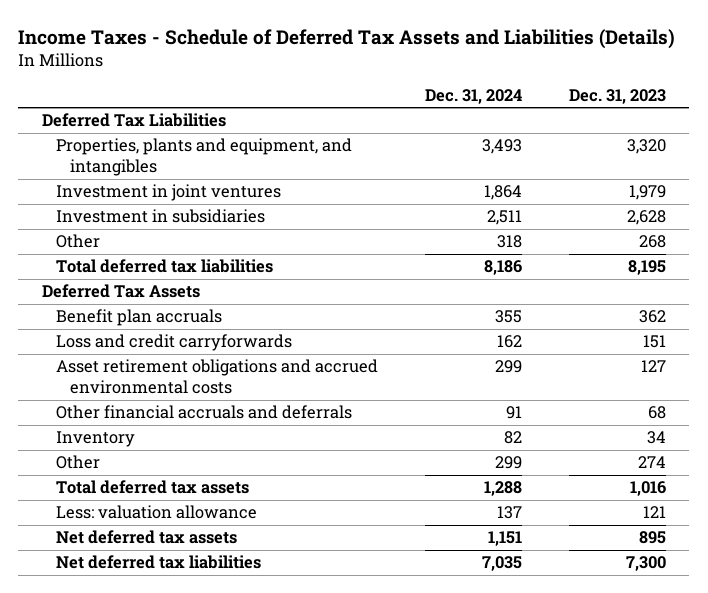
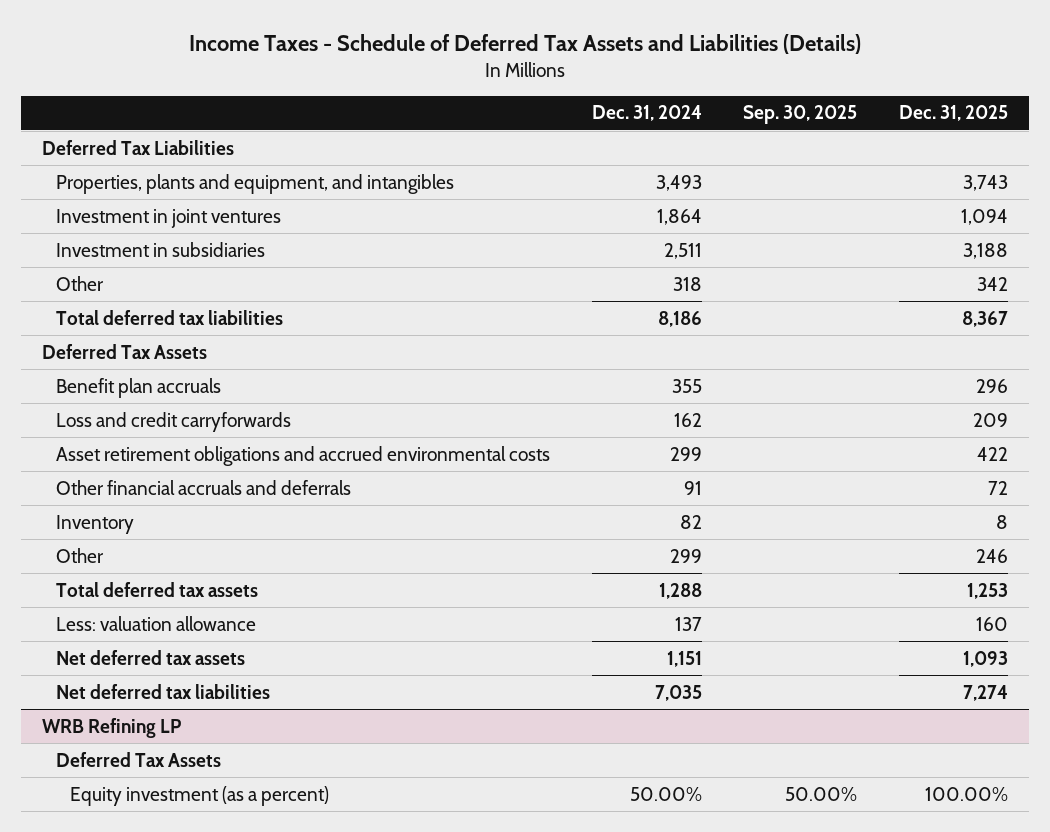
[568,88,666,104] Dec. 31, 2023 -> none
none -> [743,105,858,125] Sep. 30, 2025
none -> [898,105,1008,122] Dec. 31, 2025
none -> [42,717,182,738] WRB Refining LP
none -> [56,751,222,767] Deferred Tax Assets
none -> [70,785,330,806] Equity investment (as a percent)

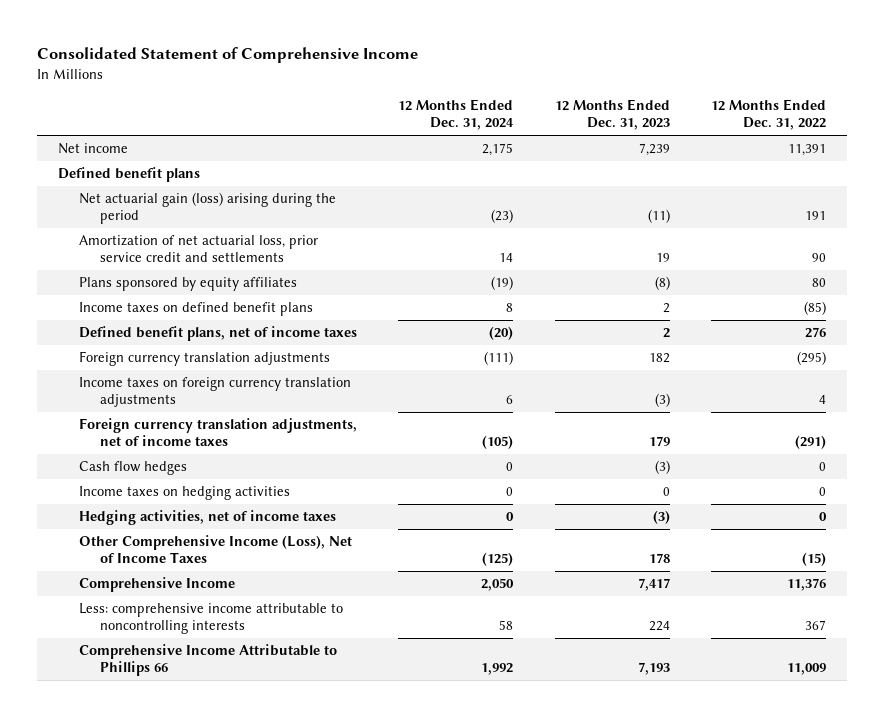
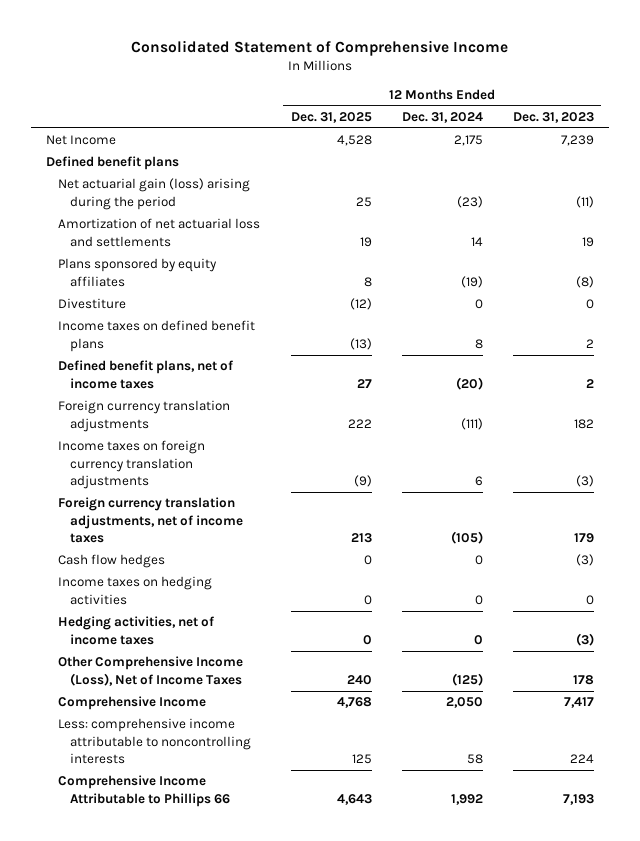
[711,99,827,131] 12 Months Ended Dec. 31, 2022 -> none
none -> [290,111,372,123] Dec. 31, 2025
[57,143,128,155] Net income -> [46,135,117,146] Net Income
[78,235,318,263] Amortization of net actuarial loss, prior service credit and settlements -> [58,218,261,247] Amortization of net actuarial loss and settlements
none -> [58,298,127,310] Divestiture

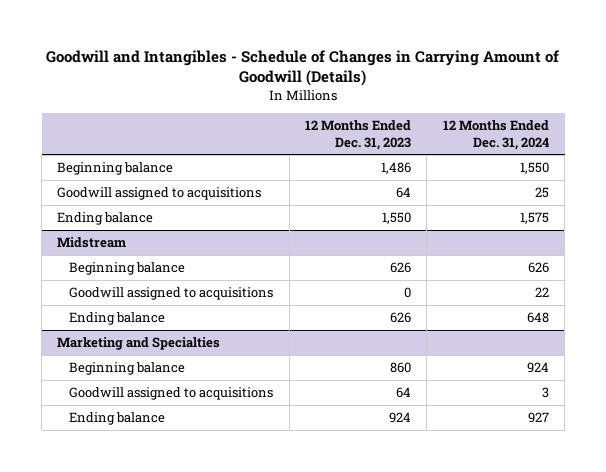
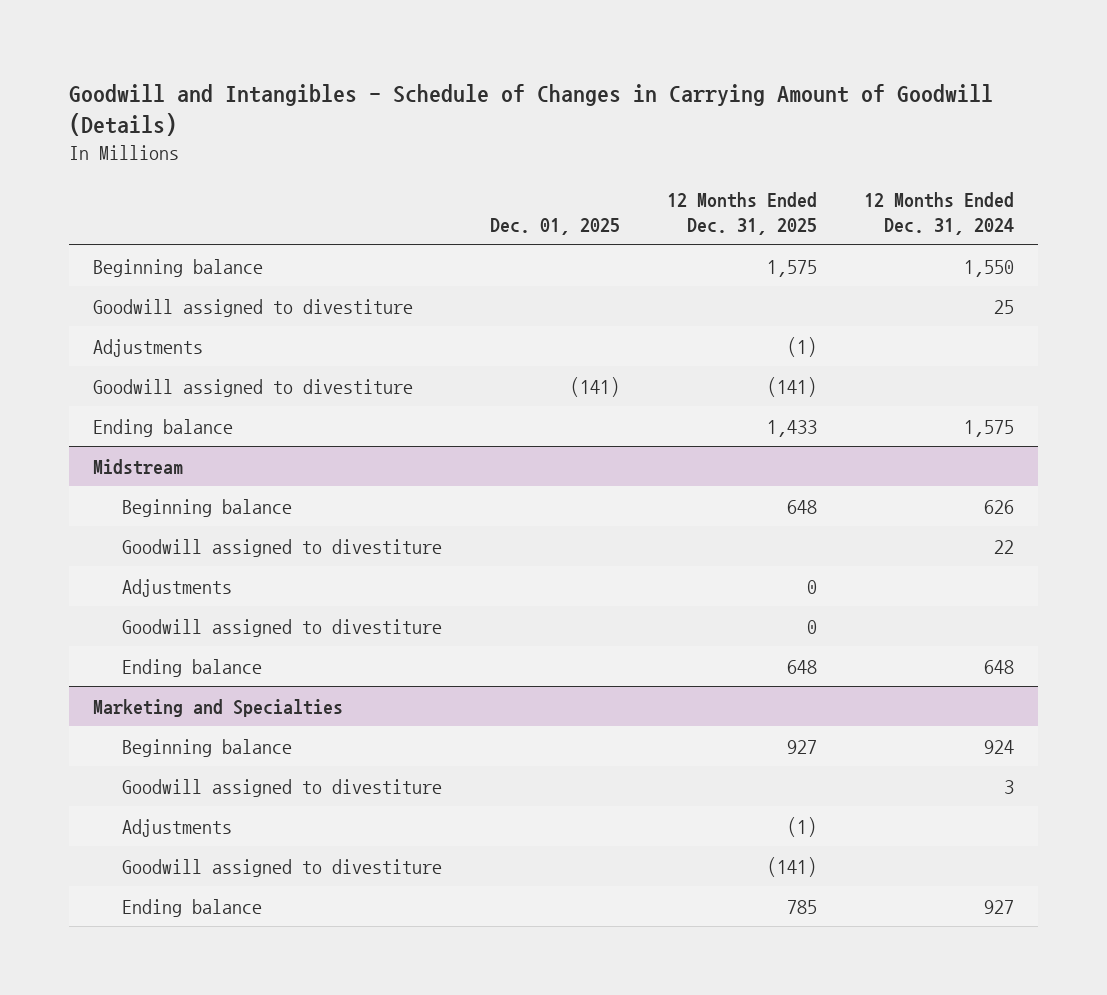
[305,119,412,150] 12 Months Ended Dec. 31, 2023 -> none
none -> [489,218,620,236] Dec. 01, 2025
none -> [666,192,817,236] 12 Months Ended Dec. 31, 2025
[57,187,262,201] Goodwill assigned to acquisitions -> [92,298,413,317] Goodwill assigned to divestiture
none -> [92,338,203,357] Adjustments
none -> [92,378,413,397] Goodwill assigned to divestiture
[69,287,274,301] Goodwill assigned to acquisitions -> [122,538,443,557] Goodwill assigned to divestiture
none -> [122,578,233,597] Adjustments
none -> [122,618,443,637] Goodwill assigned to divestiture
[69,387,274,401] Goodwill assigned to acquisitions -> [122,778,443,797] Goodwill assigned to divestiture
none -> [122,818,233,837] Adjustments
none -> [122,858,443,877] Goodwill assigned to divestiture

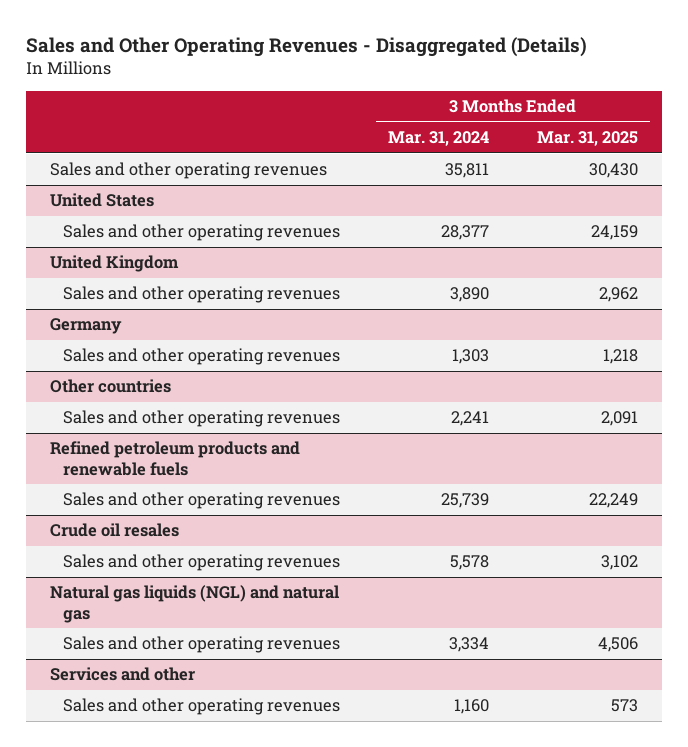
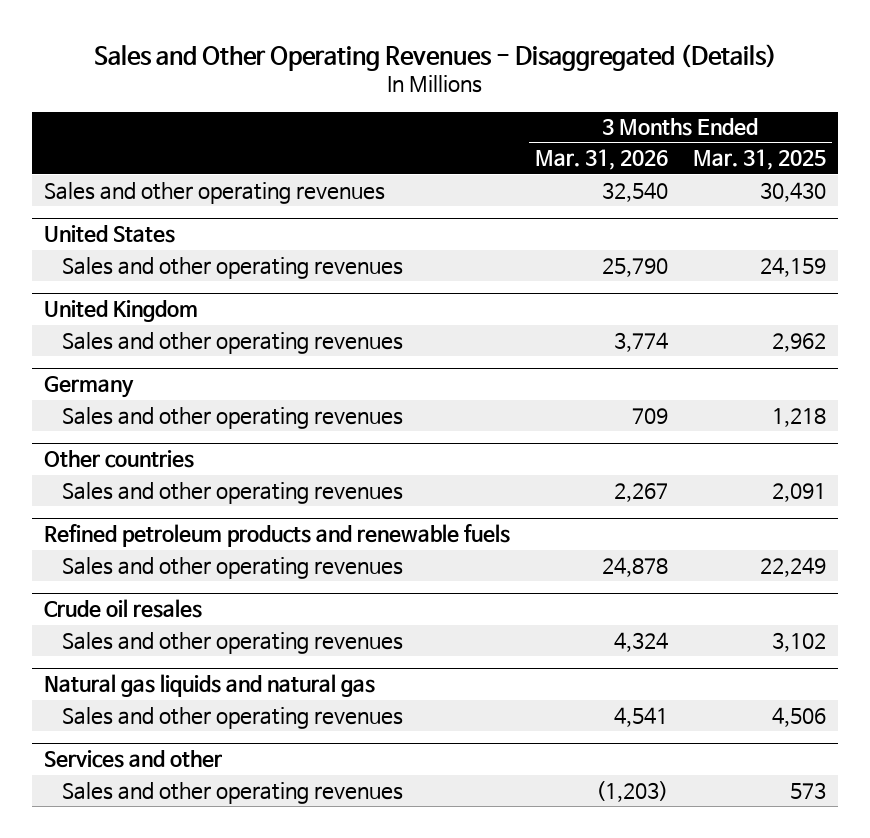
[387,131,489,147] Mar. 31, 2024 -> none
none -> [534,149,668,171] Mar. 31, 2026
[50,585,340,623] Natural gas liquids (NGL) and natural gas -> [44,674,376,698] Natural gas liquids and natural gas

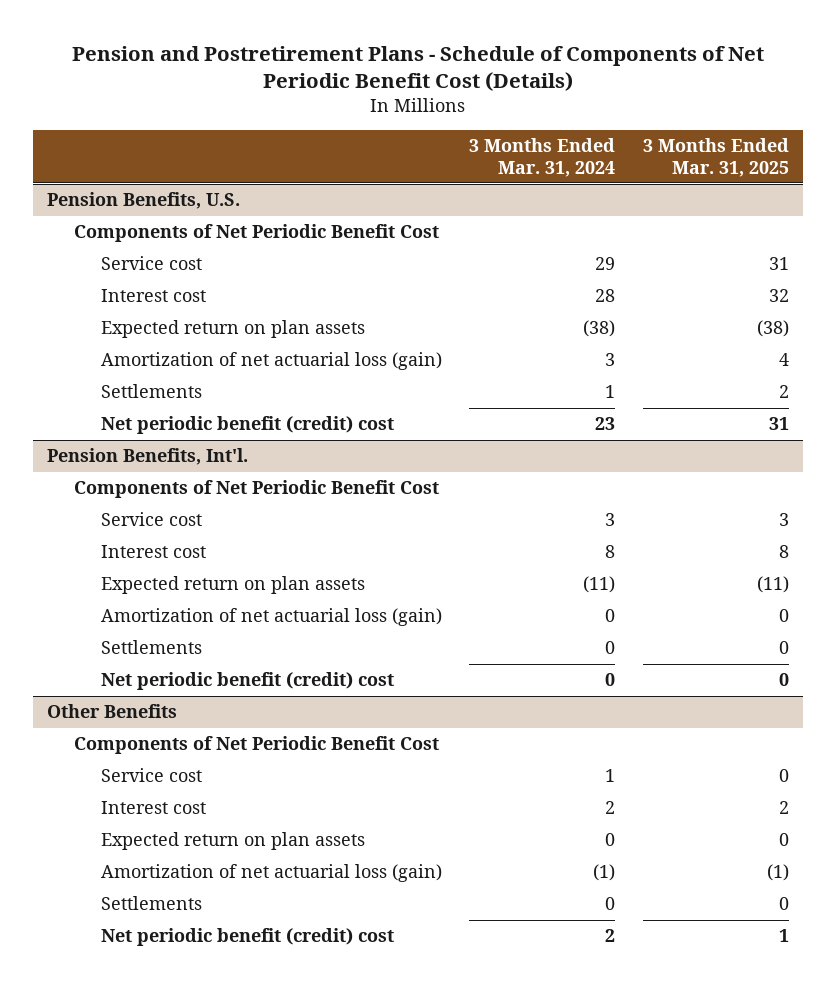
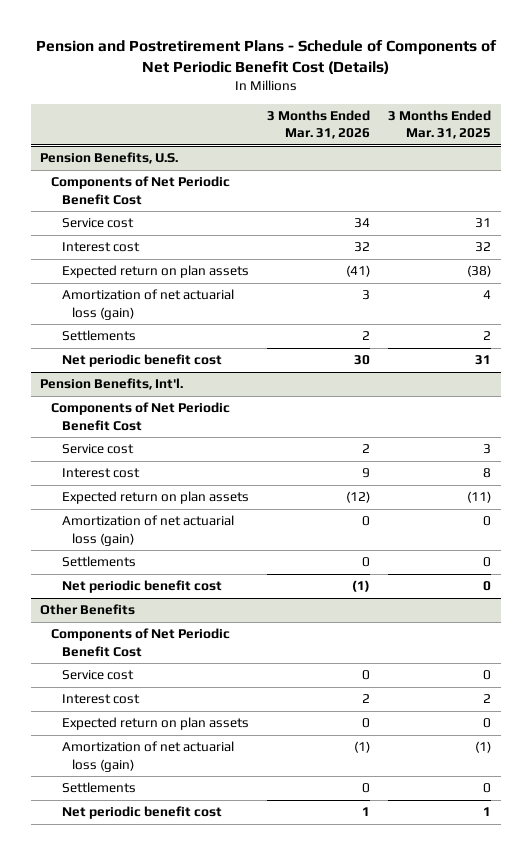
[469,138,616,177] 3 Months Ended Mar. 31, 2024 -> none
none -> [266,110,370,140] 3 Months Ended Mar. 31, 2026
[100,416,394,435] Net periodic benefit (credit) cost -> [61,354,222,368] Net periodic benefit cost
[100,672,394,691] Net periodic benefit (credit) cost -> [61,580,222,594] Net periodic benefit cost
[100,928,394,947] Net periodic benefit (credit) cost -> [61,806,222,820] Net periodic benefit cost

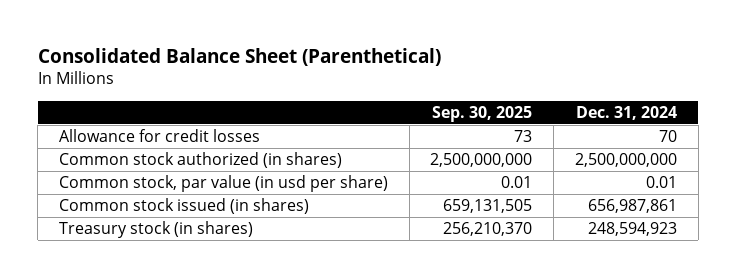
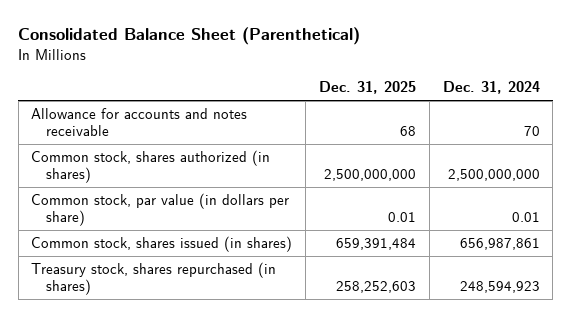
[432,105,533,122] Sep. 30, 2025 -> none
none -> [319,81,417,95] Dec. 31, 2025
[58,129,260,143] Allowance for credit losses -> [31,107,248,136] Allowance for accounts and notes receivable
[58,152,342,169] Common stock authorized (in shares) -> [31,149,271,183] Common stock, shares authorized (in shares)
[58,175,388,193] Common stock, par value (in usd per share) -> [31,192,290,226] Common stock, par value (in dollars per share)
[58,198,309,215] Common stock issued (in shares) -> [31,235,293,252] Common stock, shares issued (in shares)
[58,221,253,239] Treasury stock (in shares) -> [31,261,277,295] Treasury stock, shares repurchased (in shares)

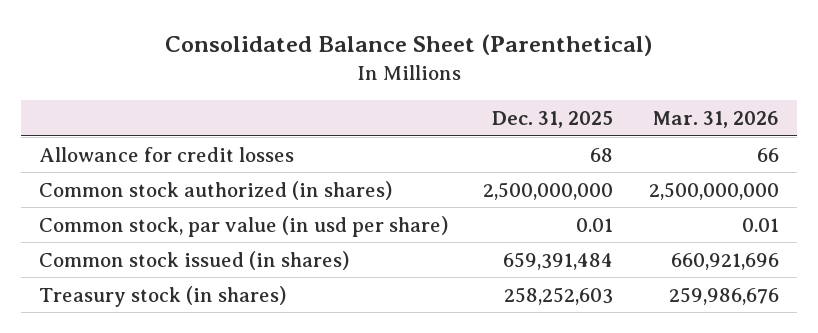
[442,81,540,95] Dec. 31, 2024 -> none
none -> [653,111,780,129] Mar. 31, 2026
[31,107,248,136] Allowance for accounts and notes receivable -> [38,146,294,162] Allowance for credit losses
[31,149,271,183] Common stock, shares authorized (in shares) -> [38,180,392,200] Common stock authorized (in shares)
[31,192,290,226] Common stock, par value (in dollars per share) -> [38,215,448,237] Common stock, par value (in usd per share)
[31,235,293,252] Common stock, shares issued (in shares) -> [38,250,349,270] Common stock issued (in shares)
[31,261,277,295] Treasury stock, shares repurchased (in shares) -> [38,285,286,307] Treasury stock (in shares)

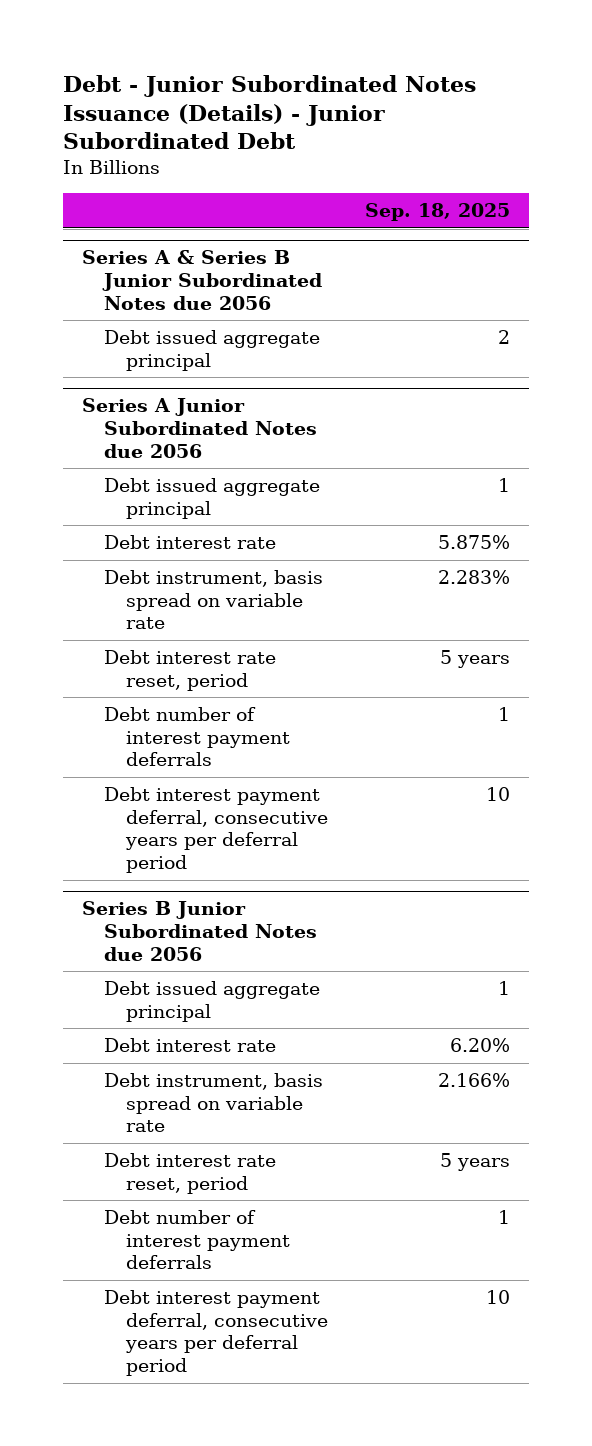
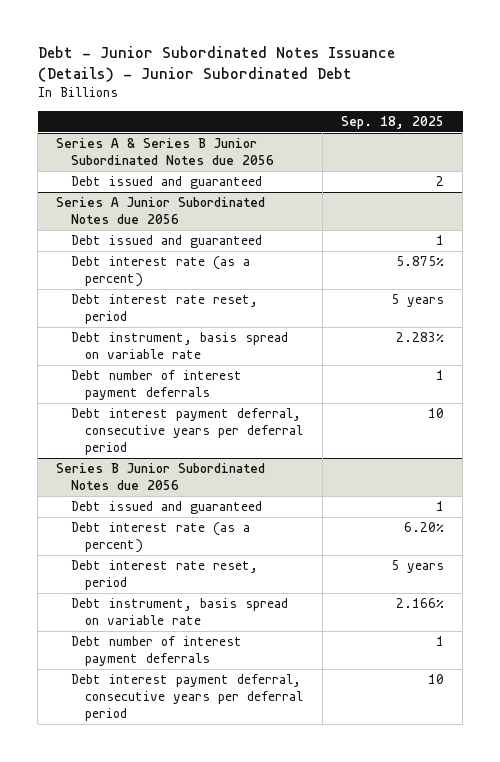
[103,330,320,371] Debt issued aggregate principal -> [70,176,262,190] Debt issued and guaranteed
[103,478,320,519] Debt issued aggregate principal -> [70,235,262,249] Debt issued and guaranteed
[103,535,276,550] Debt interest rate -> [70,256,250,288] Debt interest rate (as a percent)
[103,570,323,630] Debt instrument, basis spread on variable rate -> [70,332,288,360] Debt instrument, basis spread on variable rate
[103,981,320,1022] Debt issued aggregate principal -> [70,501,262,515] Debt issued and guaranteed
[103,1038,276,1053] Debt interest rate -> [70,522,250,554] Debt interest rate (as a percent)
[103,1073,323,1133] Debt instrument, basis spread on variable rate -> [70,598,288,626] Debt instrument, basis spread on variable rate

